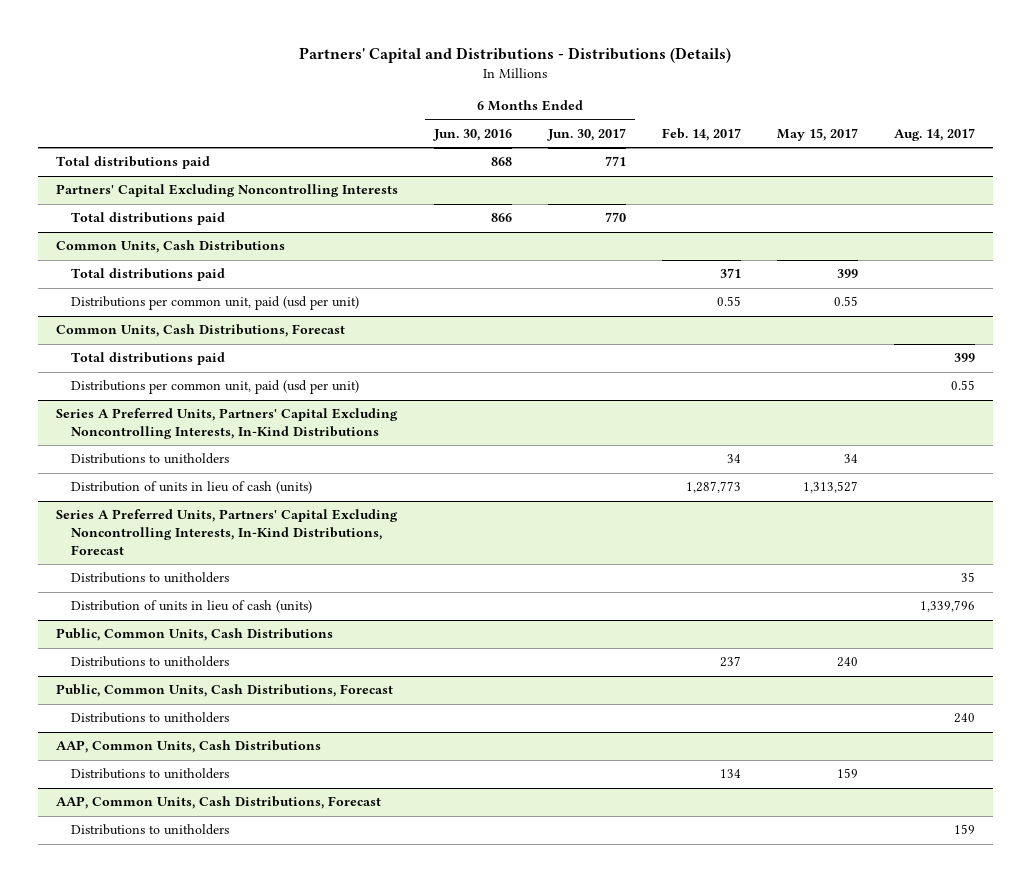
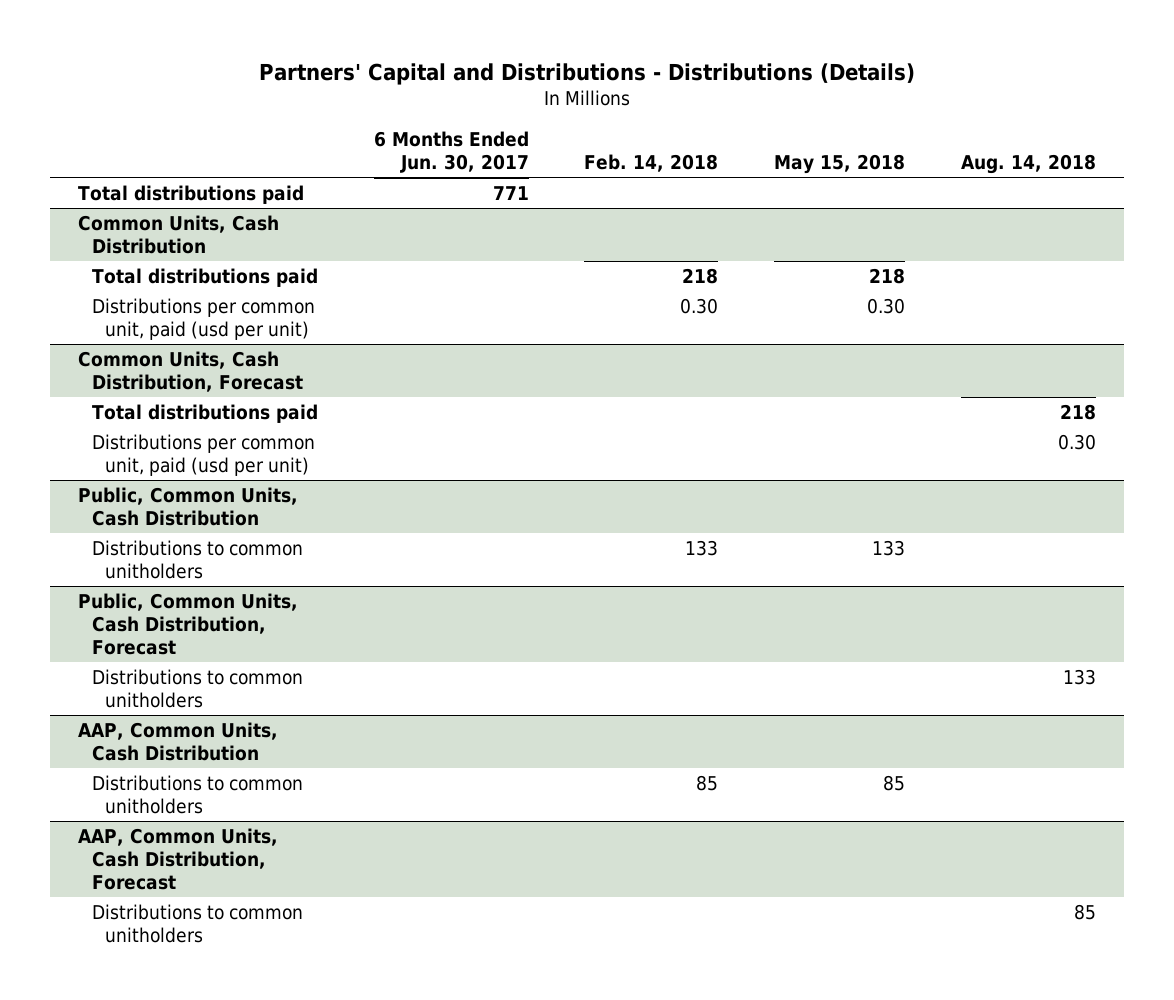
[432,128,512,141] Jun. 30, 2016 -> none
[662,127,742,141] Feb. 14, 2017 -> none
[777,127,859,141] May 15, 2017 -> none
[894,127,976,141] Aug. 14, 2017 -> none
none -> [584,153,719,172] Feb. 14, 2018
none -> [774,153,906,174] May 15, 2018
none -> [961,153,1097,174] Aug. 14, 2018
[55,184,398,198] Partners' Capital Excluding Noncontrolling Interests -> none
[70,212,225,226] Total distributions paid -> none
[55,240,285,254] Common Units, Cash Distributions -> [78,214,280,254] Common Units, Cash Distribution
[55,324,345,338] Common Units, Cash Distributions, Forecast -> [78,350,303,392] Common Units, Cash Distribution, Forecast
[55,408,398,440] Series A Preferred Units, Partners' Capital Excluding Noncontrolling Interests, In-Kind Distributions -> none
[70,453,229,465] Distributions to unitholders -> none
[70,481,312,495] Distribution of units in lieu of cash (units) -> none
[55,509,398,555] Series A Preferred Units, Partners' Capital Excluding Noncontrolling Interests, In-Kind Distributions, Forecast -> none
[70,572,229,584] Distributions to unitholders -> none
[70,600,312,614] Distribution of units in lieu of cash (units) -> none
[55,628,333,642] Public, Common Units, Cash Distributions -> [78,486,299,526] Public, Common Units, Cash Distribution
[70,656,229,668] Distributions to unitholders -> [91,539,303,579] Distributions to common unitholders
[55,684,393,698] Public, Common Units, Cash Distributions, Forecast -> [78,592,299,656] Public, Common Units, Cash Distribution, Forecast
[70,712,229,724] Distributions to unitholders -> [91,668,303,708] Distributions to common unitholders
[55,740,321,754] AAP, Common Units, Cash Distributions -> [78,721,279,761] AAP, Common Units, Cash Distribution
[70,768,229,780] Distributions to unitholders -> [91,774,303,814] Distributions to common unitholders
[55,796,381,810] AAP, Common Units, Cash Distributions, Forecast -> [78,827,279,891] AAP, Common Units, Cash Distribution, Forecast
[70,824,229,836] Distributions to unitholders -> [91,903,303,943] Distributions to common unitholders

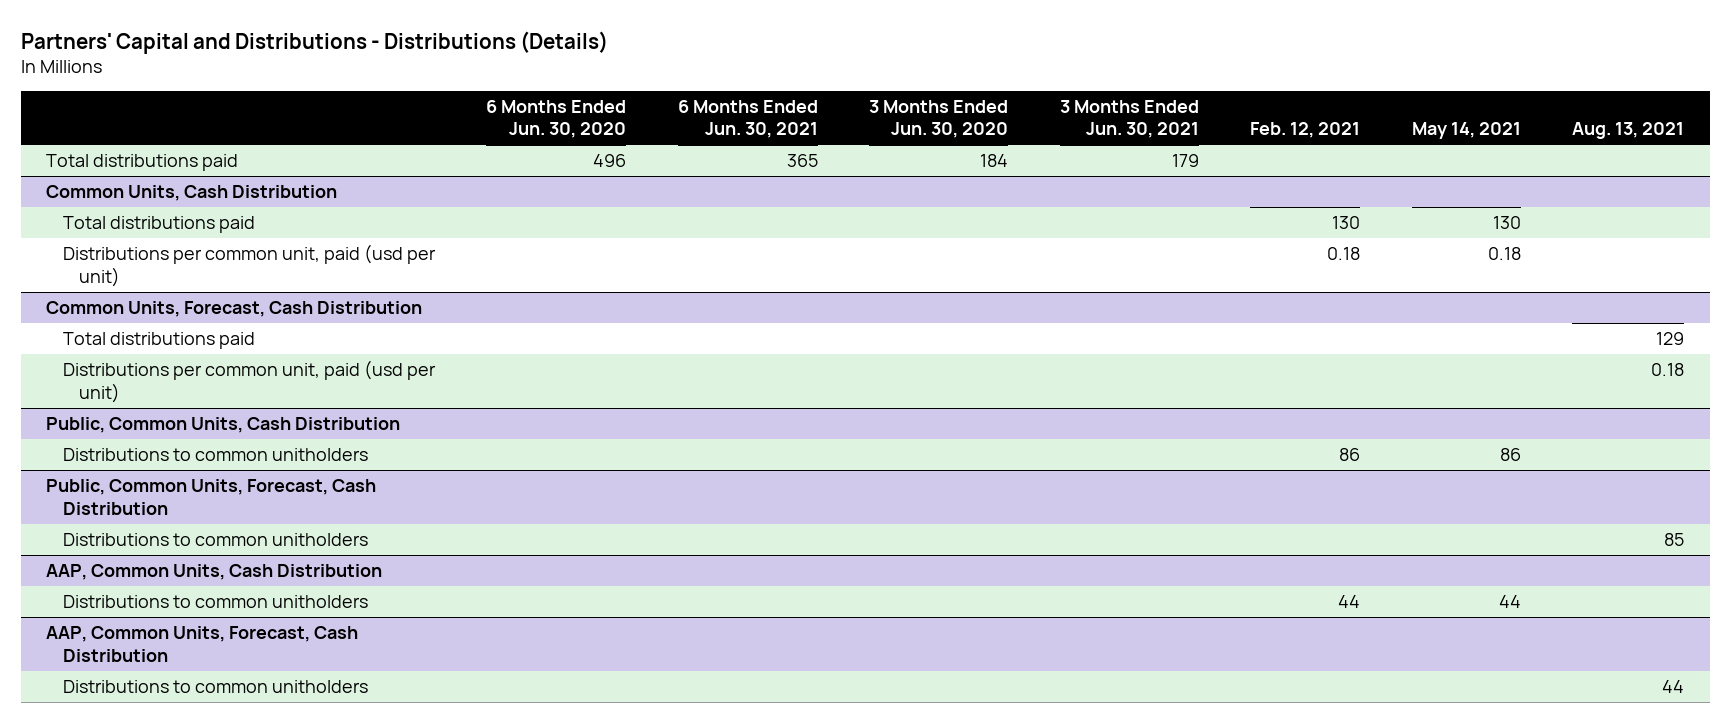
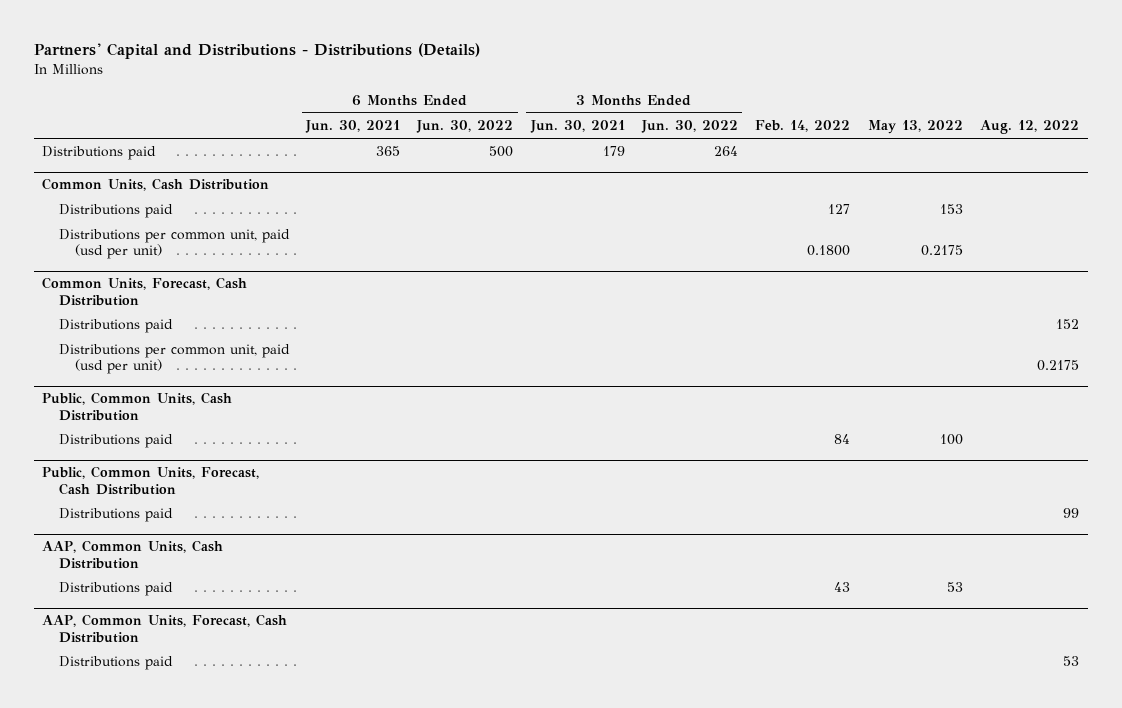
[486,99,627,139] 6 Months Ended Jun. 30, 2020 -> none
[869,99,1009,139] 3 Months Ended Jun. 30, 2020 -> none
[1250,122,1361,139] Feb. 12, 2021 -> none
[1411,122,1521,140] May 14, 2021 -> none
[1572,122,1685,140] Aug. 13, 2021 -> none
none -> [416,120,514,134] Jun. 30, 2022
none -> [641,120,739,134] Jun. 30, 2022
none -> [755,120,851,133] Feb. 14, 2022
none -> [867,120,963,135] May 13, 2022
none -> [980,120,1080,135] Aug. 12, 2022
[46,154,239,172] Total distributions paid -> [42,146,157,161] Distributions paid
[62,216,255,234] Total distributions paid -> [58,204,173,219] Distributions paid
[62,332,255,350] Total distributions paid -> [58,319,173,334] Distributions paid
[62,448,368,462] Distributions to common unitholders -> none
none -> [58,434,173,449] Distributions paid
[62,533,368,547] Distributions to common unitholders -> none
none -> [58,508,173,523] Distributions paid
[62,595,368,609] Distributions to common unitholders -> none
none -> [58,582,173,597] Distributions paid
[62,680,368,694] Distributions to common unitholders -> none
none -> [58,656,173,671] Distributions paid

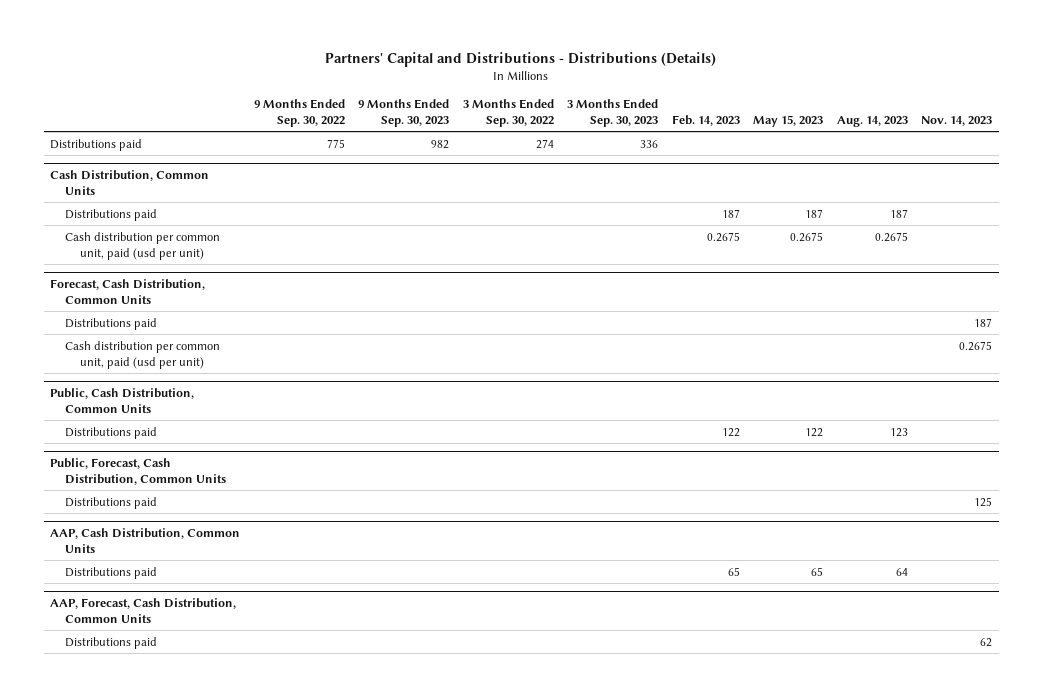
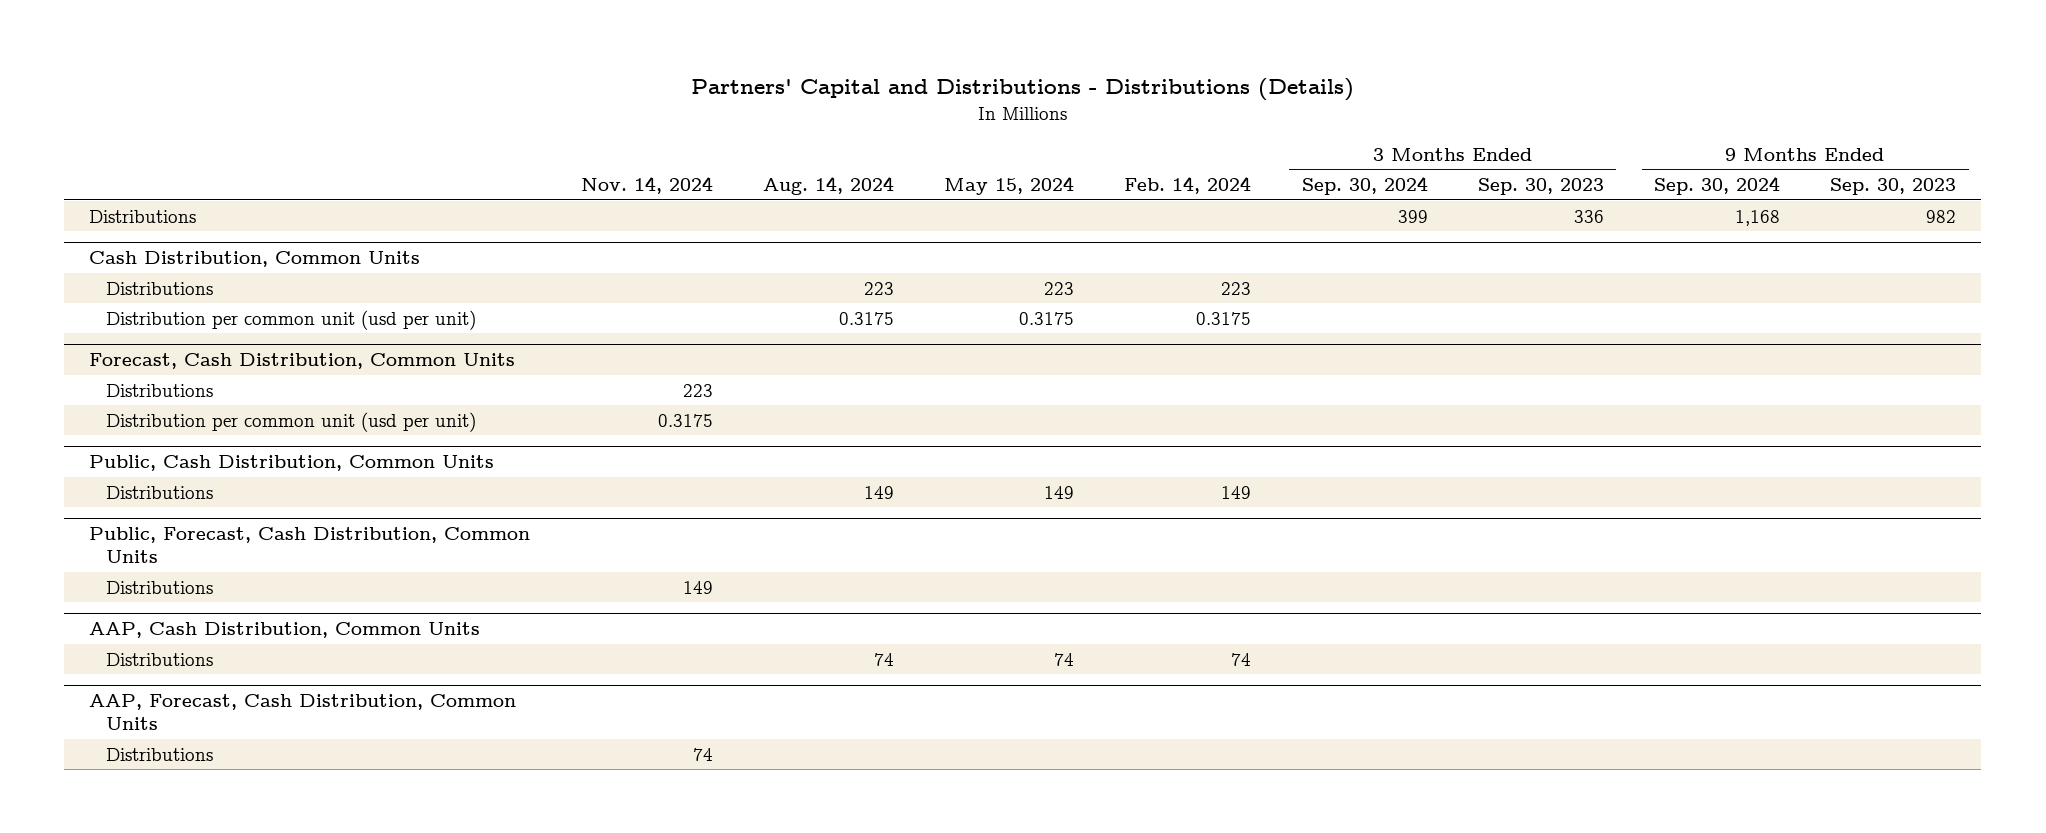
[253,98,345,127] 9 Months Ended Sep. 30, 2022 -> none
[462,98,554,127] 3 Months Ended Sep. 30, 2022 -> none
[671,114,740,126] Feb. 14, 2023 -> none
[753,114,824,127] May 15, 2023 -> none
[836,115,908,127] Aug. 14, 2023 -> none
[921,115,993,126] Nov. 14, 2023 -> none
none -> [580,176,713,195] Nov. 14, 2024
none -> [762,176,894,196] Aug. 14, 2024
none -> [944,176,1075,196] May 15, 2024
none -> [1124,176,1252,195] Feb. 14, 2024
none -> [1301,176,1428,196] Sep. 30, 2024
none -> [1654,176,1781,196] Sep. 30, 2024
[50,138,143,151] Distributions paid -> [89,209,197,223] Distributions
[65,208,158,221] Distributions paid -> [106,281,214,295] Distributions
[65,231,221,260] Cash distribution per common unit, paid (usd per unit) -> [106,309,477,330] Distribution per common unit (usd per unit)
[65,317,158,330] Distributions paid -> [106,383,214,397] Distributions
[65,340,221,369] Cash distribution per common unit, paid (usd per unit) -> [106,411,477,432] Distribution per common unit (usd per unit)
[65,426,158,439] Distributions paid -> [106,485,214,499] Distributions
[65,496,158,509] Distributions paid -> [106,580,214,594] Distributions
[65,566,158,579] Distributions paid -> [106,652,214,666] Distributions
[65,636,158,649] Distributions paid -> [106,747,214,761] Distributions

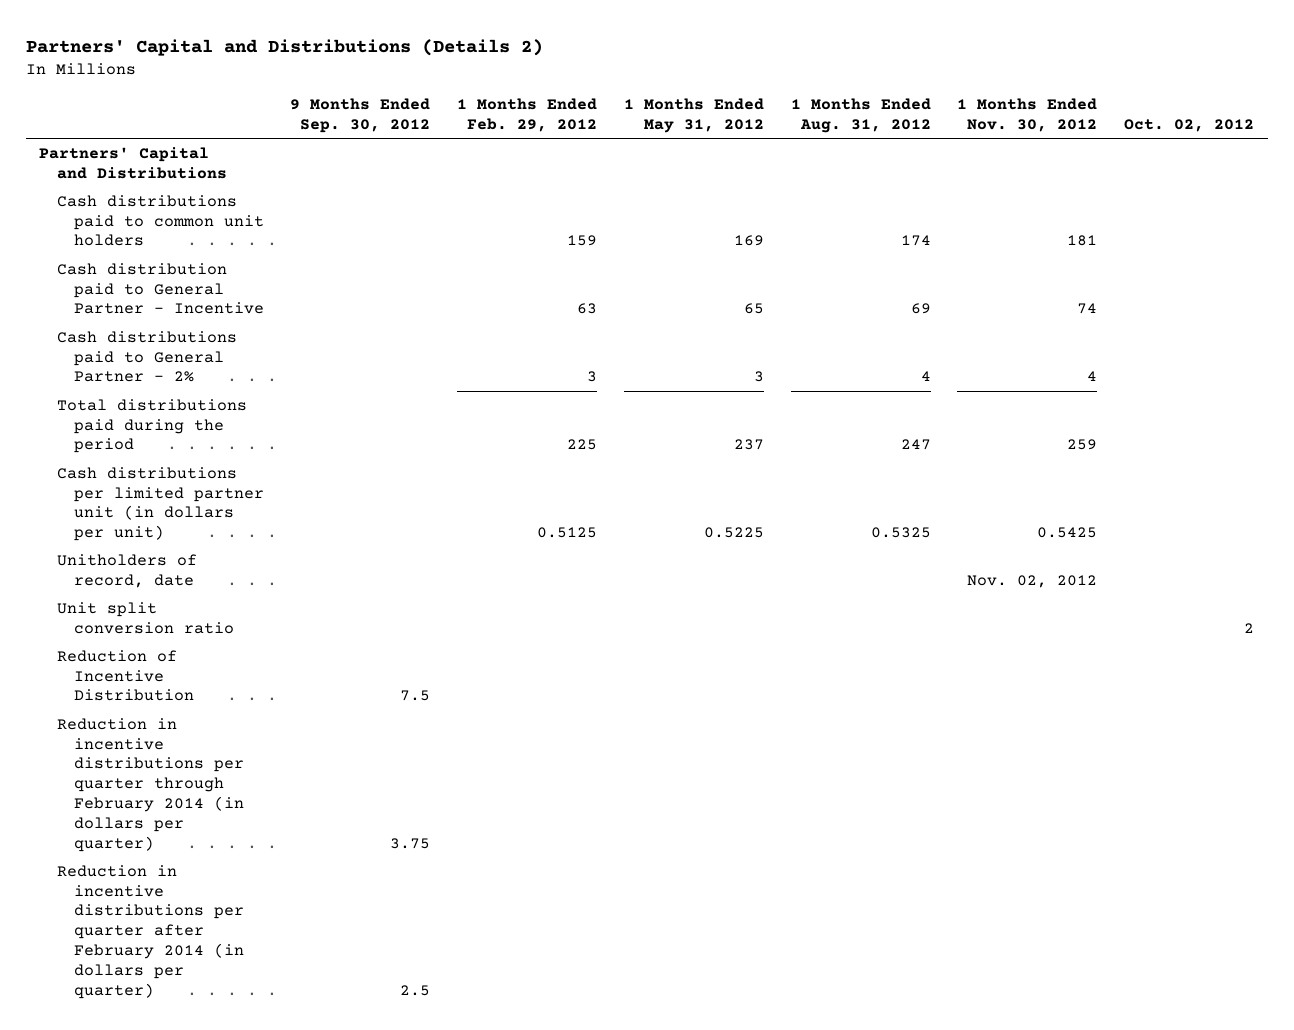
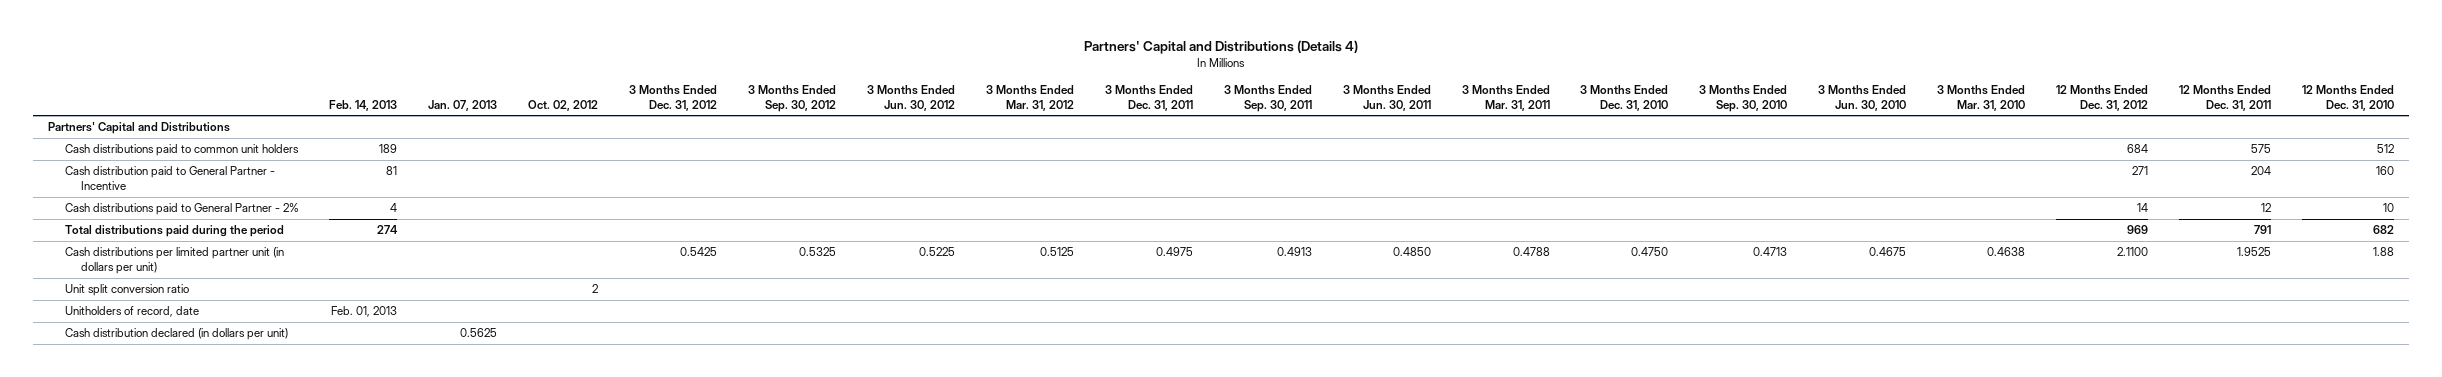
[25,38,543,56] Partners' Capital and Distributions (Details 2) -> [1083,39,1358,54] Partners' Capital and Distributions (Details 4)
[290,98,431,134] 9 Months Ended Sep. 30, 2012 -> none
[457,98,598,133] 1 Months Ended Feb. 29, 2012 -> none
[623,98,764,134] 1 Months Ended May 31, 2012 -> none
[790,98,931,134] 1 Months Ended Aug. 31, 2012 -> none
[957,98,1098,133] 1 Months Ended Nov. 30, 2012 -> none
none -> [329,99,398,111] Feb. 14, 2013
none -> [428,99,498,111] Jan. 07, 2013
none -> [629,84,718,111] 3 Months Ended Dec. 31, 2012
none -> [748,84,837,112] 3 Months Ended Sep. 30, 2012
none -> [866,84,955,111] 3 Months Ended Jun. 30, 2012
none -> [985,84,1074,111] 3 Months Ended Mar. 31, 2012
none -> [1104,84,1193,111] 3 Months Ended Dec. 31, 2011
none -> [1223,84,1312,112] 3 Months Ended Sep. 30, 2011
none -> [1342,84,1431,111] 3 Months Ended Jun. 30, 2011
none -> [1461,84,1550,111] 3 Months Ended Mar. 31, 2011
none -> [1580,84,1669,111] 3 Months Ended Dec. 31, 2010
none -> [1699,84,1788,112] 3 Months Ended Sep. 30, 2010
none -> [1818,84,1907,111] 3 Months Ended Jun. 30, 2010
none -> [1937,84,2026,111] 3 Months Ended Mar. 31, 2010
none -> [2056,84,2149,111] 12 Months Ended Dec. 31, 2012
none -> [2178,84,2271,111] 12 Months Ended Dec. 31, 2011
none -> [2301,84,2394,111] 12 Months Ended Dec. 31, 2010
[56,649,194,702] Reduction of Incentive Distribution -> none
[56,717,244,852] Reduction in incentive distributions per quarter through February 2014 (in dollars per quarter) -> none
[56,864,244,999] Reduction in incentive distributions per quarter after February 2014 (in dollars per quarter) -> none
[56,553,197,588] Unitholders of record, date -> [64,306,199,318] Unitholders of record, date
none -> [64,328,288,341] Cash distribution declared (in dollars per unit)

